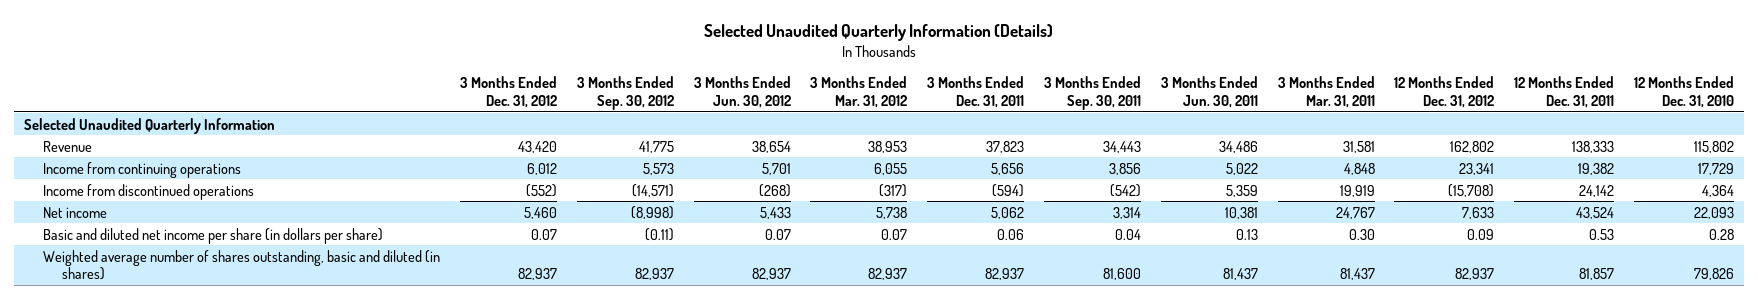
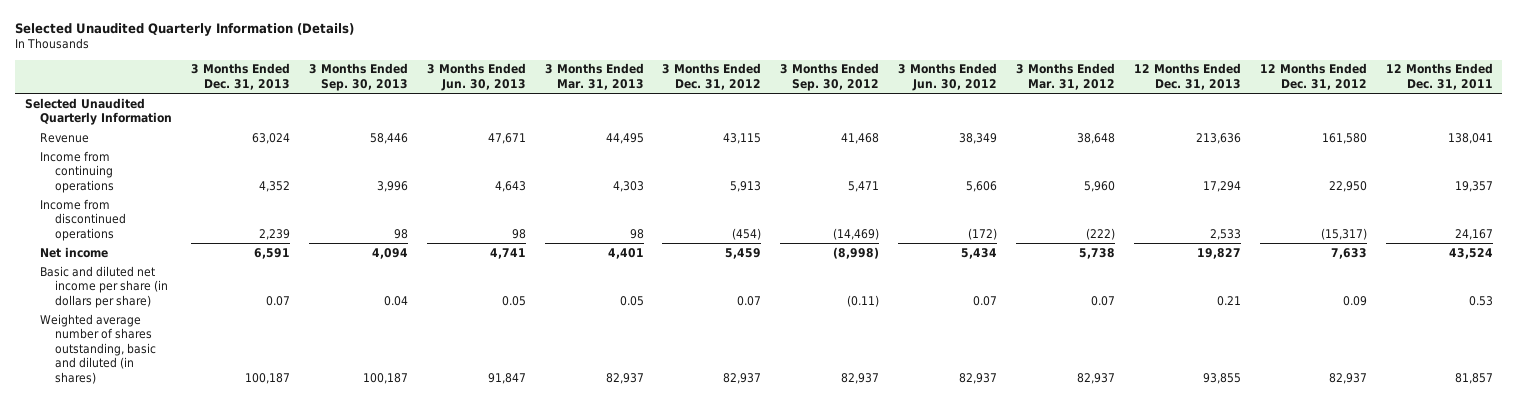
[927,76,1025,109] 3 Months Ended Dec. 31, 2011 -> none
[1043,76,1141,111] 3 Months Ended Sep. 30, 2011 -> none
[1160,76,1258,109] 3 Months Ended Jun. 30, 2011 -> none
[1277,76,1375,109] 3 Months Ended Mar. 31, 2011 -> none
[1634,76,1735,109] 12 Months Ended Dec. 31, 2010 -> none
none -> [190,63,290,90] 3 Months Ended Dec. 31, 2013
none -> [308,63,408,91] 3 Months Ended Sep. 30, 2013
none -> [426,63,526,91] 3 Months Ended Jun. 30, 2013
none -> [544,63,644,90] 3 Months Ended Mar. 31, 2013
none -> [1134,63,1242,90] 12 Months Ended Dec. 31, 2013
[517,140,557,153] 43,420 -> [723,132,762,144] 43,115
[638,140,674,153] 41,775 -> [841,132,880,144] 41,468
[751,140,791,153] 38,654 -> [959,132,998,144] 38,349
[868,140,908,153] 38,953 -> [1077,132,1116,144] 38,648
[1450,140,1495,153] 162,802 -> [1322,132,1368,144] 161,580
[1572,140,1615,153] 138,333 -> [1448,132,1494,144] 138,041
[526,162,557,175] 6,012 -> [730,180,762,192] 5,913
[642,162,674,175] 5,573 -> [848,180,880,192] 5,471
[761,162,791,175] 5,701 -> [966,180,998,192] 5,606
[874,162,908,175] 6,055 -> [1084,180,1116,192] 5,960
[1459,162,1495,175] 23,341 -> [1329,180,1368,192] 22,950
[1578,162,1615,175] 19,382 -> [1455,180,1494,192] 19,357
[525,183,557,197] (552) -> [732,227,762,240] (454)
[631,183,674,197] (14,571) -> [833,227,880,240] (14,469)
[758,183,791,197] (268) -> [968,227,998,240] (172)
[879,183,908,197] (317) -> [1086,227,1116,240] (222)
[1448,183,1495,197] (15,708) -> [1321,227,1368,240] (15,317)
[1579,184,1615,197] 24,142 -> [1455,228,1494,240] 24,167
[523,206,557,219] 5,460 -> [725,247,762,259] 5,459
[759,206,791,219] 5,433 -> [961,247,998,259] 5,434

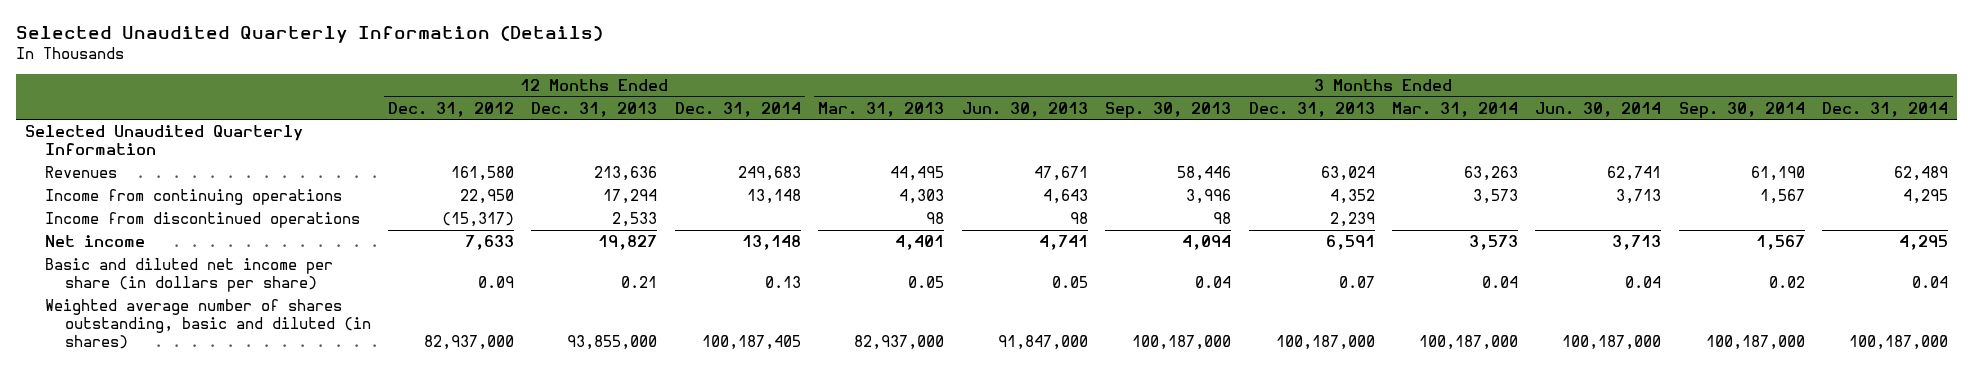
[662,63,762,90] 3 Months Ended Dec. 31, 2012 -> none
[780,63,880,91] 3 Months Ended Sep. 30, 2012 -> none
[898,63,998,91] 3 Months Ended Jun. 30, 2012 -> none
[1016,63,1116,90] 3 Months Ended Mar. 31, 2012 -> none
[1386,63,1494,90] 12 Months Ended Dec. 31, 2011 -> none
none -> [674,101,801,117] Dec. 31, 2014
none -> [1391,101,1518,117] Mar. 31, 2014
none -> [1535,101,1662,117] Jun. 30, 2014
none -> [1678,101,1805,118] Sep. 30, 2014
none -> [1822,101,1949,117] Dec. 31, 2014
[39,132,89,143] Revenue -> [44,165,117,178] Revenues
[244,372,290,384] 100,187 -> [1275,335,1375,351] 100,187,000
[362,372,408,384] 100,187 -> [1132,335,1232,351] 100,187,000
[487,372,526,384] 91,847 -> [997,335,1088,351] 91,847,000
[605,372,644,384] 82,937 -> [854,335,945,351] 82,937,000
[1203,372,1242,384] 93,855 -> [567,335,658,351] 93,855,000
[1329,372,1368,384] 82,937 -> [423,335,514,351] 82,937,000

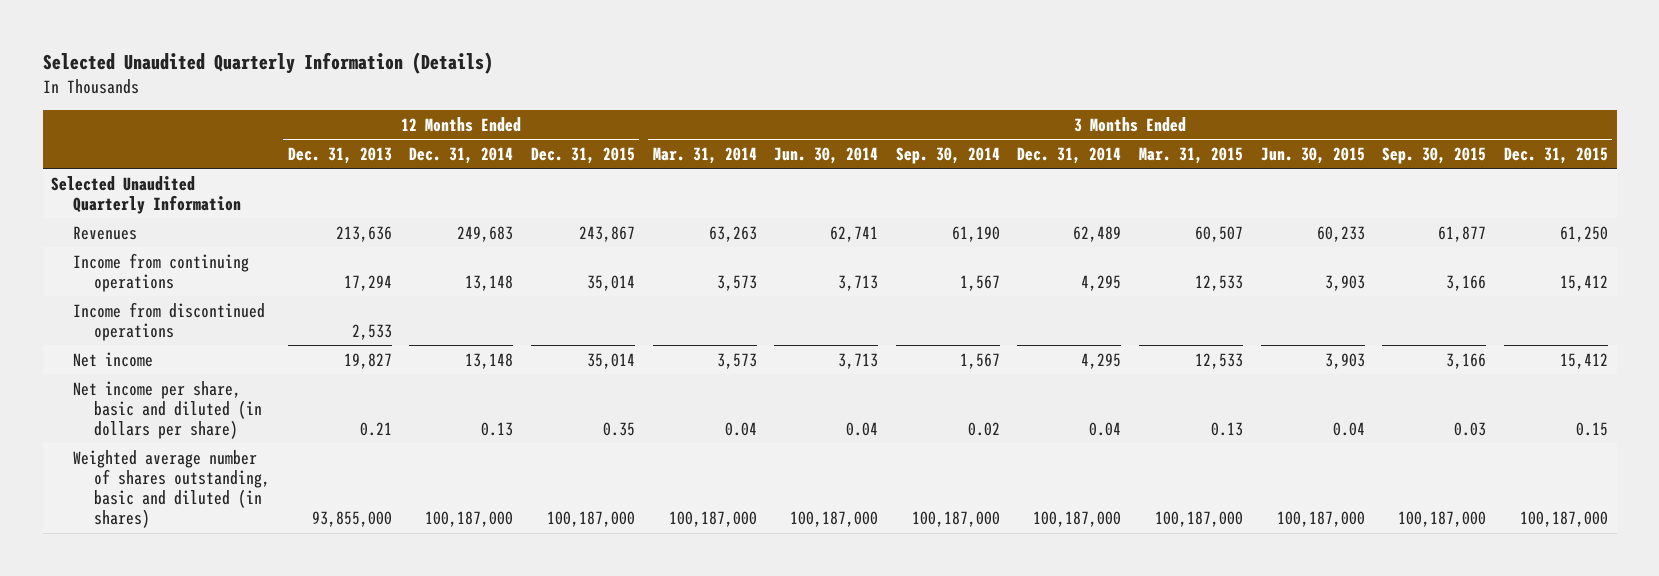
[387,101,514,117] Dec. 31, 2012 -> none
[818,101,945,117] Mar. 31, 2013 -> none
[961,101,1088,117] Jun. 30, 2013 -> none
[1105,101,1232,118] Sep. 30, 2013 -> none
[1248,101,1375,117] Dec. 31, 2013 -> none
none -> [530,146,635,164] Dec. 31, 2015
none -> [1139,146,1244,164] Mar. 31, 2015
none -> [1260,146,1365,164] Jun. 30, 2015
none -> [1382,146,1487,164] Sep. 30, 2015
none -> [1504,146,1609,164] Dec. 31, 2015
[44,257,333,293] Basic and diluted net income per share (in dollars per share) -> [72,380,263,439] Net income per share, basic and diluted (in dollars per share)
[701,335,801,351] 100,187,405 -> [425,511,514,528] 100,187,000

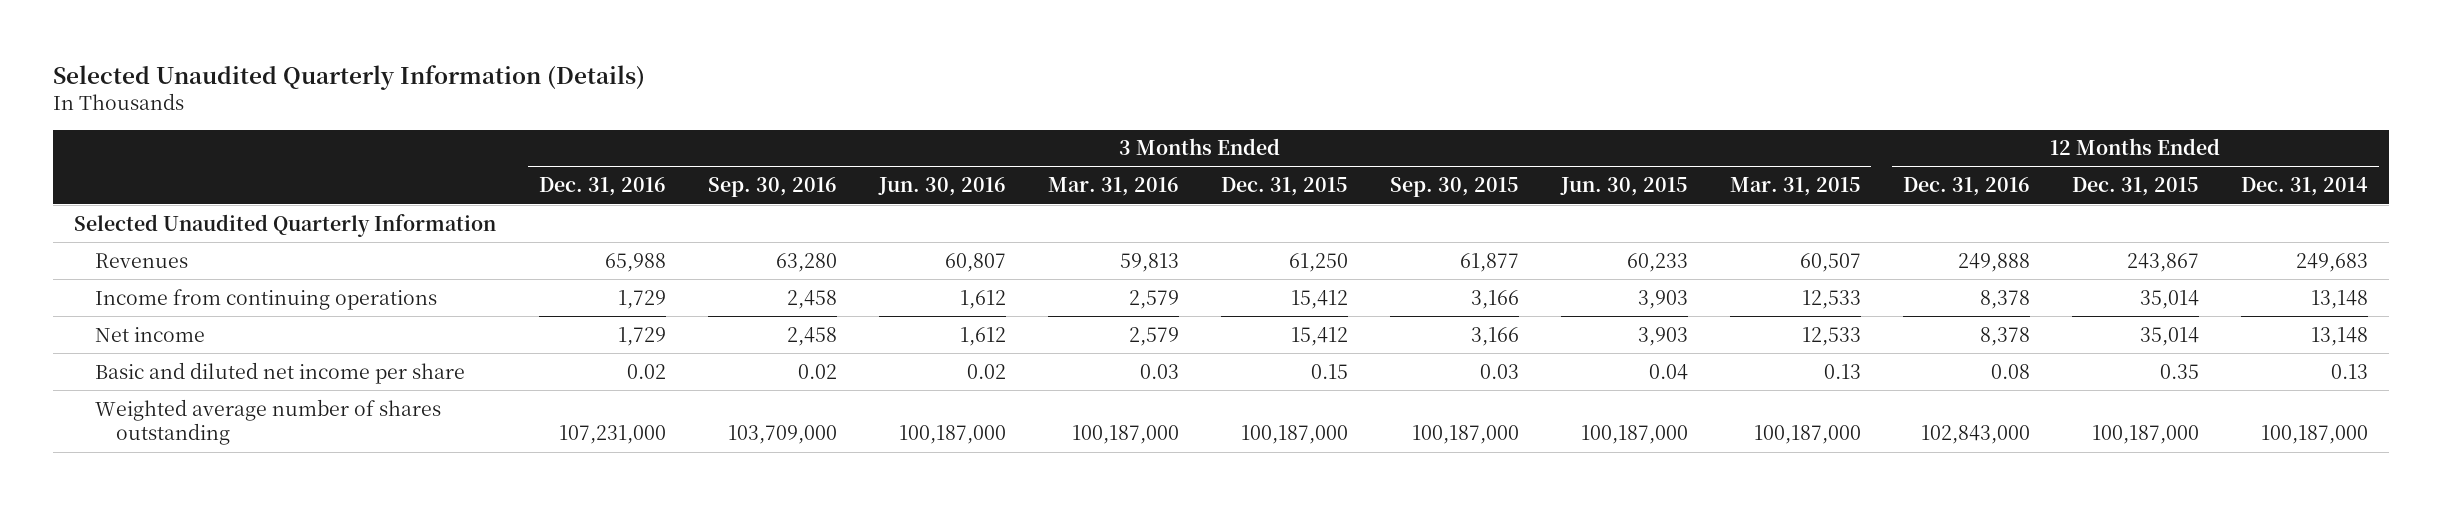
[287,146,392,164] Dec. 31, 2013 -> none
[652,146,757,164] Mar. 31, 2014 -> none
[774,146,879,164] Jun. 30, 2014 -> none
[895,146,1000,164] Sep. 30, 2014 -> none
[1017,146,1122,164] Dec. 31, 2014 -> none
none -> [538,177,666,197] Dec. 31, 2016
none -> [707,177,837,198] Sep. 30, 2016
none -> [877,177,1006,197] Jun. 30, 2016
none -> [1047,177,1179,197] Mar. 31, 2016
none -> [1902,177,2030,197] Dec. 31, 2016
[72,301,265,341] Income from discontinued operations -> none
[72,380,263,439] Net income per share, basic and diluted (in dollars per share) -> [95,361,466,384] Basic and diluted net income per share
[72,449,271,529] Weighted average number of shares outstanding, basic and diluted (in shares) -> [95,398,442,446] Weighted average number of shares outstanding

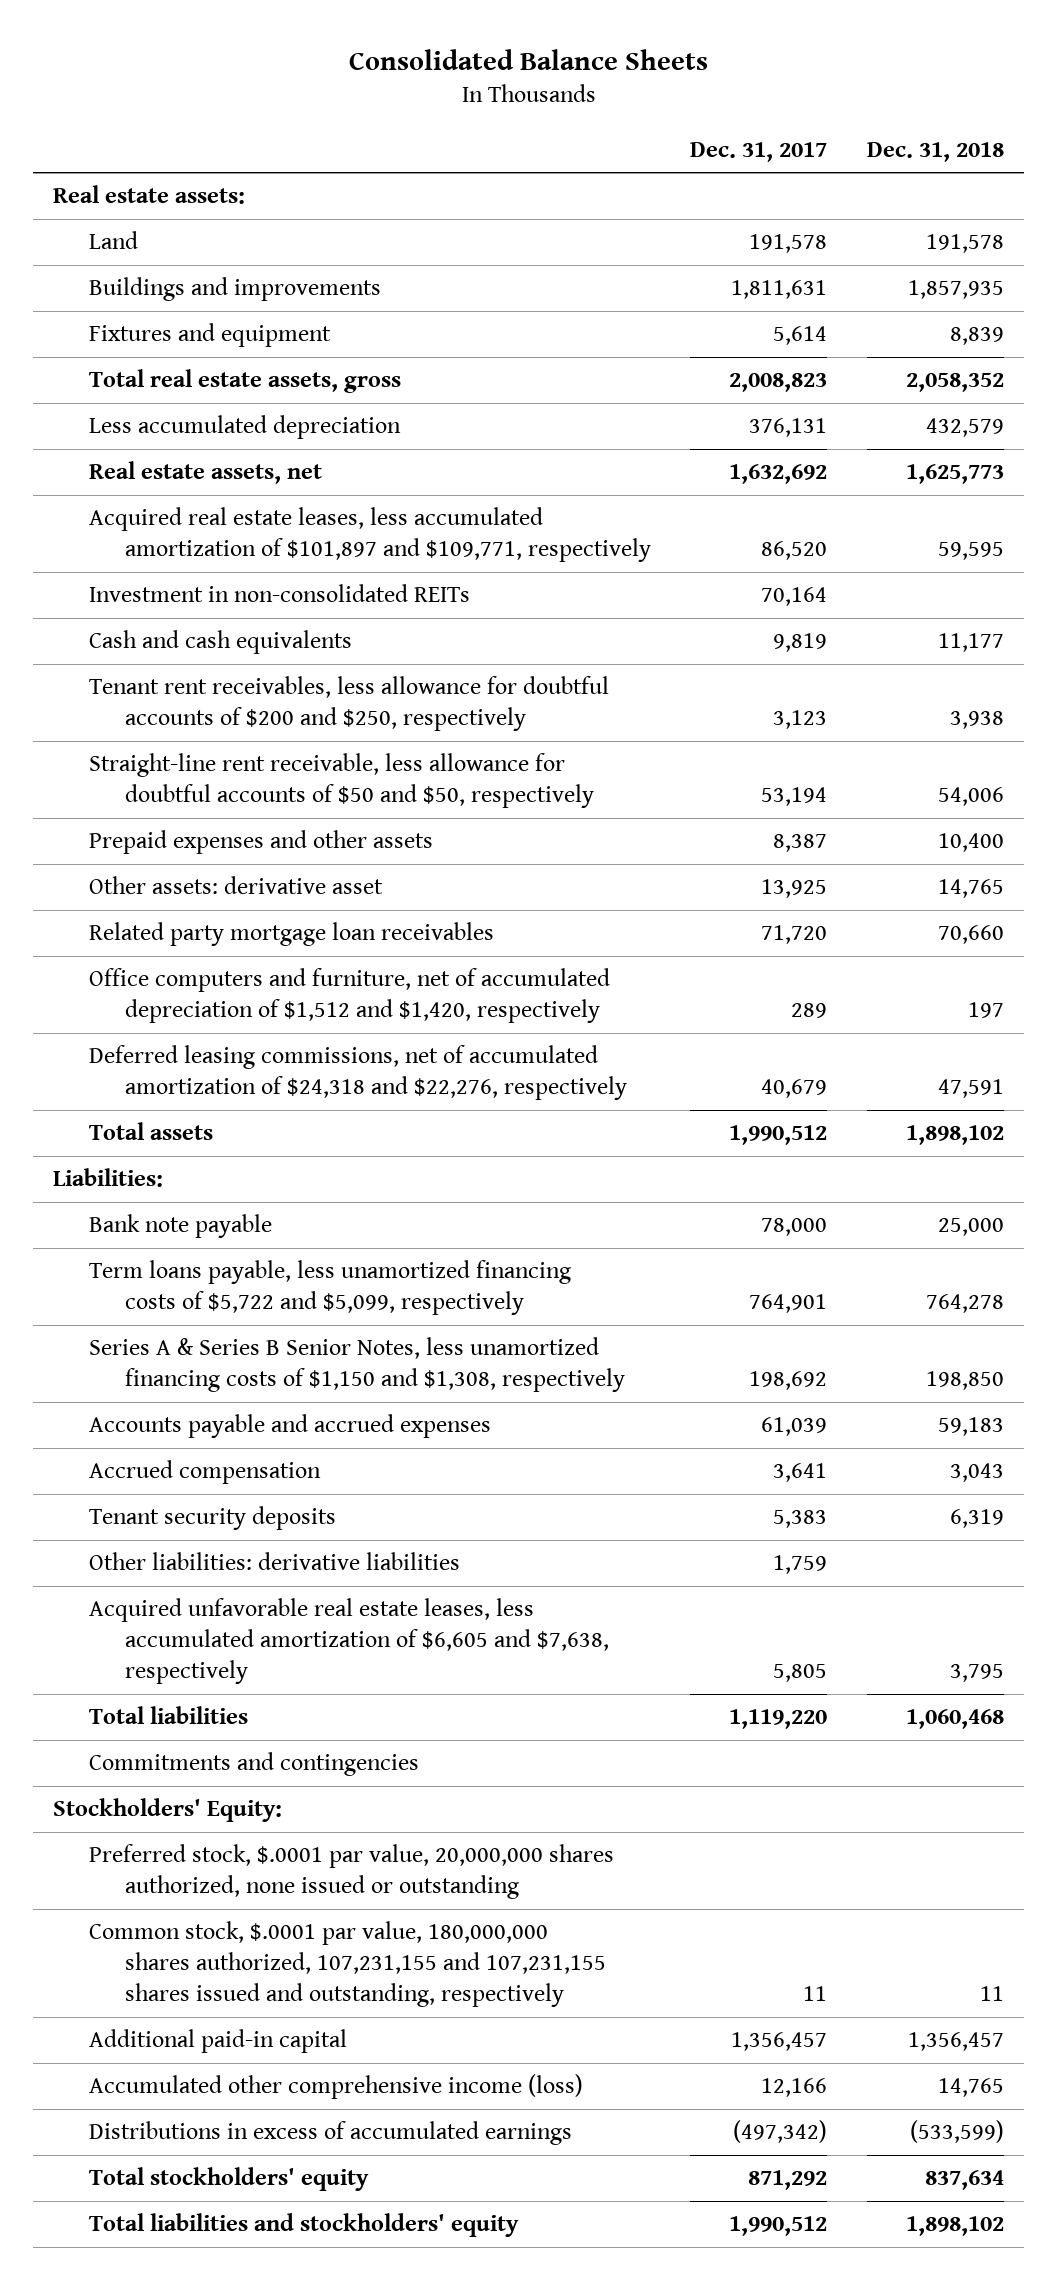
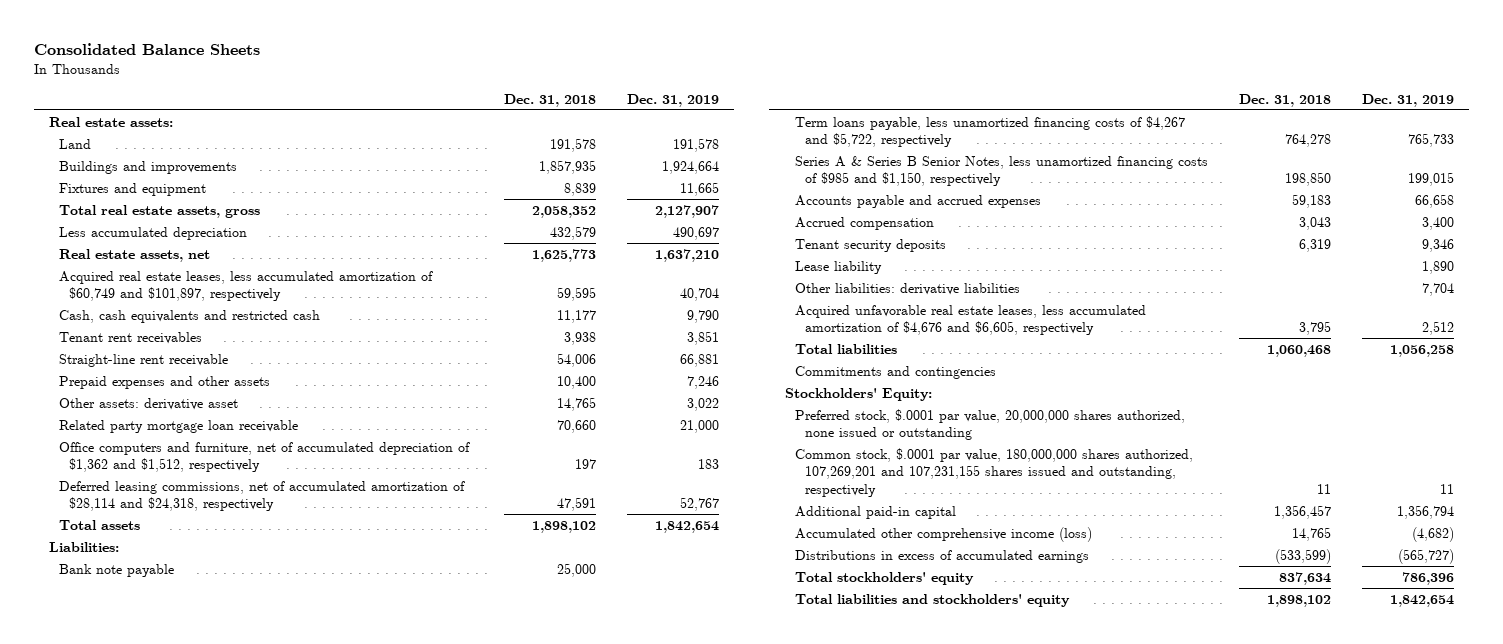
[690,141,828,162] Dec. 31, 2017 -> none
none -> [626,93,719,107] Dec. 31, 2019
[88,584,470,603] Investment in non-consolidated REITs -> none
[88,507,651,563] Acquired real estate leases, less accumulated amortization of $101,897 and $109,771, respectively -> [59,270,434,302] Acquired real estate leases, less accumulated amortization of $60,749 and $101,897, respectively
[88,630,352,655] Cash and cash equivalents -> [59,309,321,323] Cash, cash equivalents and restricted cash
[88,676,609,732] Tenant rent receivables, less allowance for doubtful accounts of $200 and $250, respectively -> [59,331,203,344] Tenant rent receivables
[88,753,594,809] Straight-line rent receivable, less allowance for doubtful accounts of $50 and $50, respectively -> [59,353,229,367] Straight-line rent receivable
[88,922,494,947] Related party mortgage loan receivables -> [59,419,299,433] Related party mortgage loan receivable
[88,968,610,1024] Office computers and furniture, net of accumulated depreciation of $1,512 and $1,420, respectively -> [59,441,471,473] Office computers and furniture, net of accumulated depreciation of $1,362 and $1,512, respectively
[88,1045,627,1101] Deferred leasing commissions, net of accumulated amortization of $24,318 and $22,276, respectively -> [59,480,466,512] Deferred leasing commissions, net of accumulated amortization of $28,114 and $24,318, respectively
[88,1260,571,1316] Term loans payable, less unamortized financing costs of $5,722 and $5,099, respectively -> [794,115,1185,148] Term loans payable, less unamortized financing costs of $4,267 and $5,722, respectively
[88,1337,625,1393] Series A & Series B Senior Notes, less unamortized financing costs of $1,150 and $1,308, respectively -> [794,155,1208,187] Series A & Series B Senior Notes, less unamortized financing costs of $985 and $1,150, respectively
none -> [794,260,882,274] Lease liability
[88,1598,609,1685] Acquired unfavorable real estate leases, less accumulated amortization of $6,605 and $7,638, respectively -> [794,304,1146,336] Acquired unfavorable real estate leases, less accumulated amortization of $4,676 and $6,605, respectively
[88,1921,606,2008] Common stock, $.0001 par value, 180,000,000 shares authorized, 107,231,155 and 107,231,155 shares issued and outstanding, respectively -> [794,447,1193,498] Common stock, $.0001 par value, 180,000,000 shares authorized, 107,269,201 and 107,231,155 shares issued and outstanding, respectively

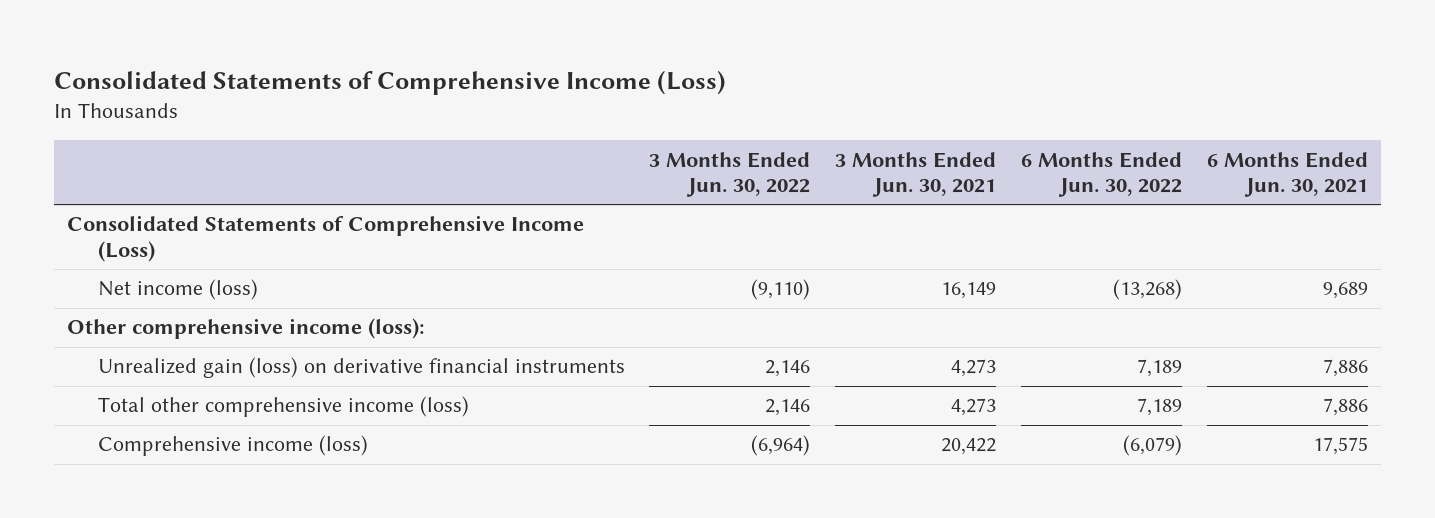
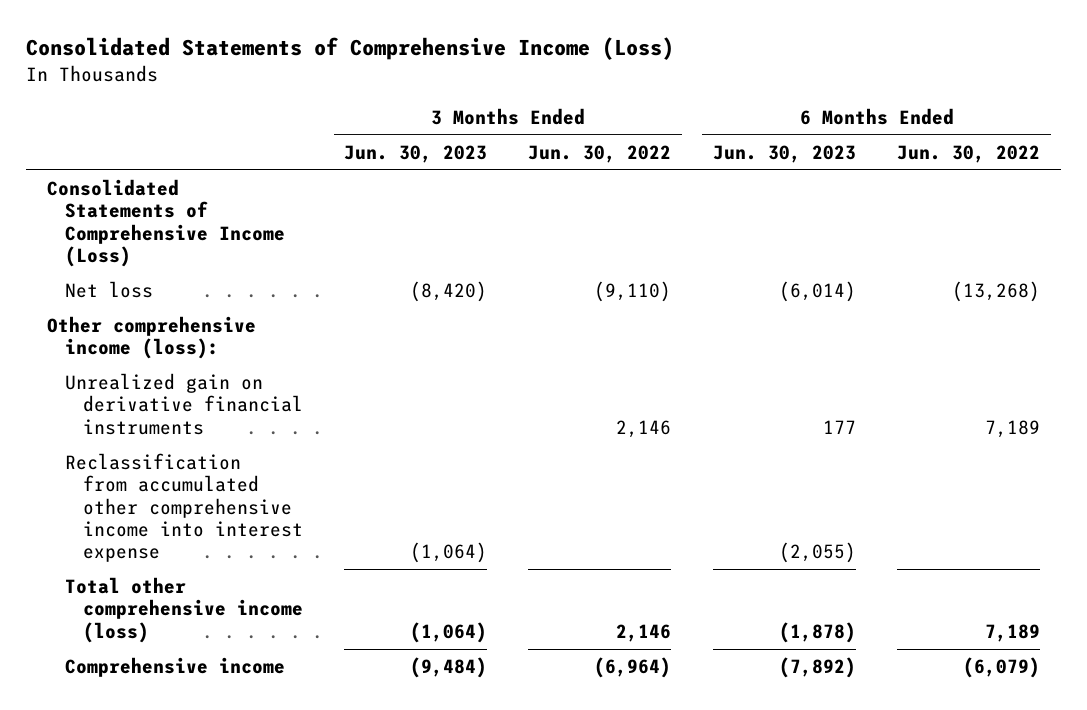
[835,151,997,198] 3 Months Ended Jun. 30, 2021 -> none
[1207,151,1369,198] 6 Months Ended Jun. 30, 2021 -> none
none -> [344,144,488,163] Jun. 30, 2023
none -> [712,144,856,163] Jun. 30, 2023
[97,279,258,301] Net income (loss) -> [64,281,153,299] Net loss
[97,357,625,379] Unrealized gain (loss) on derivative financial instruments -> [64,373,303,435] Unrealized gain on derivative financial instruments
none -> [64,453,303,563] Reclassification from accumulated other comprehensive income into interest expense
[97,435,368,457] Comprehensive income (loss) -> [64,657,285,678] Comprehensive income

